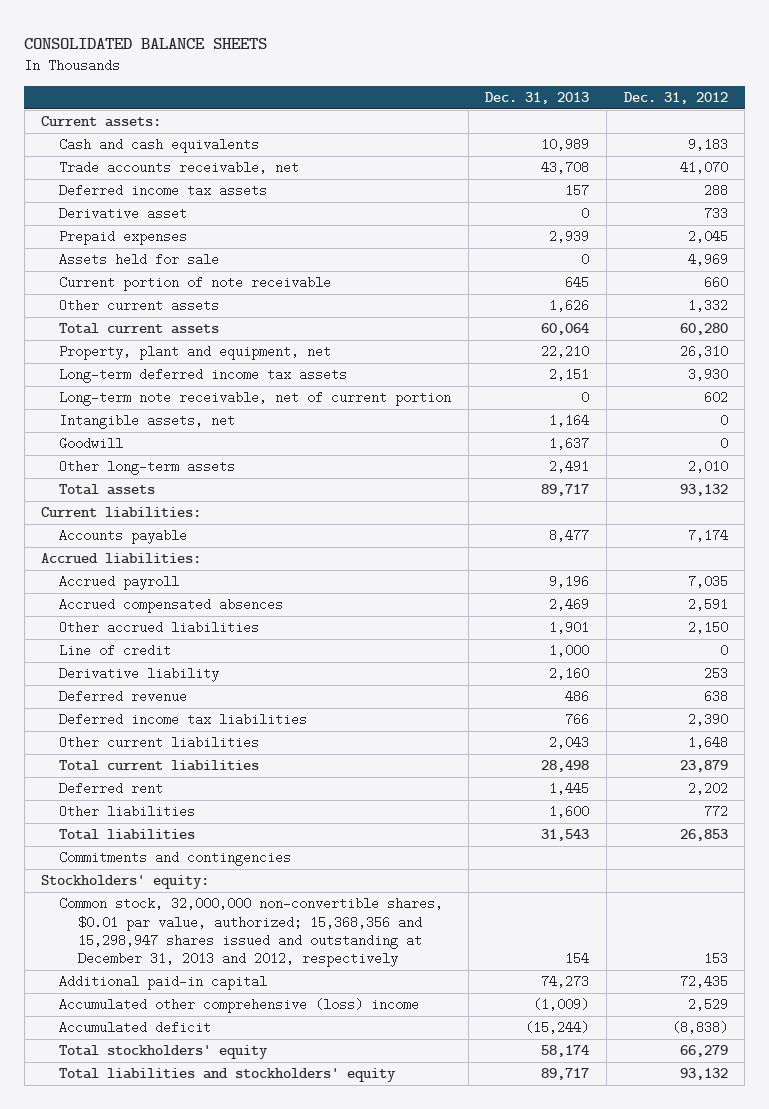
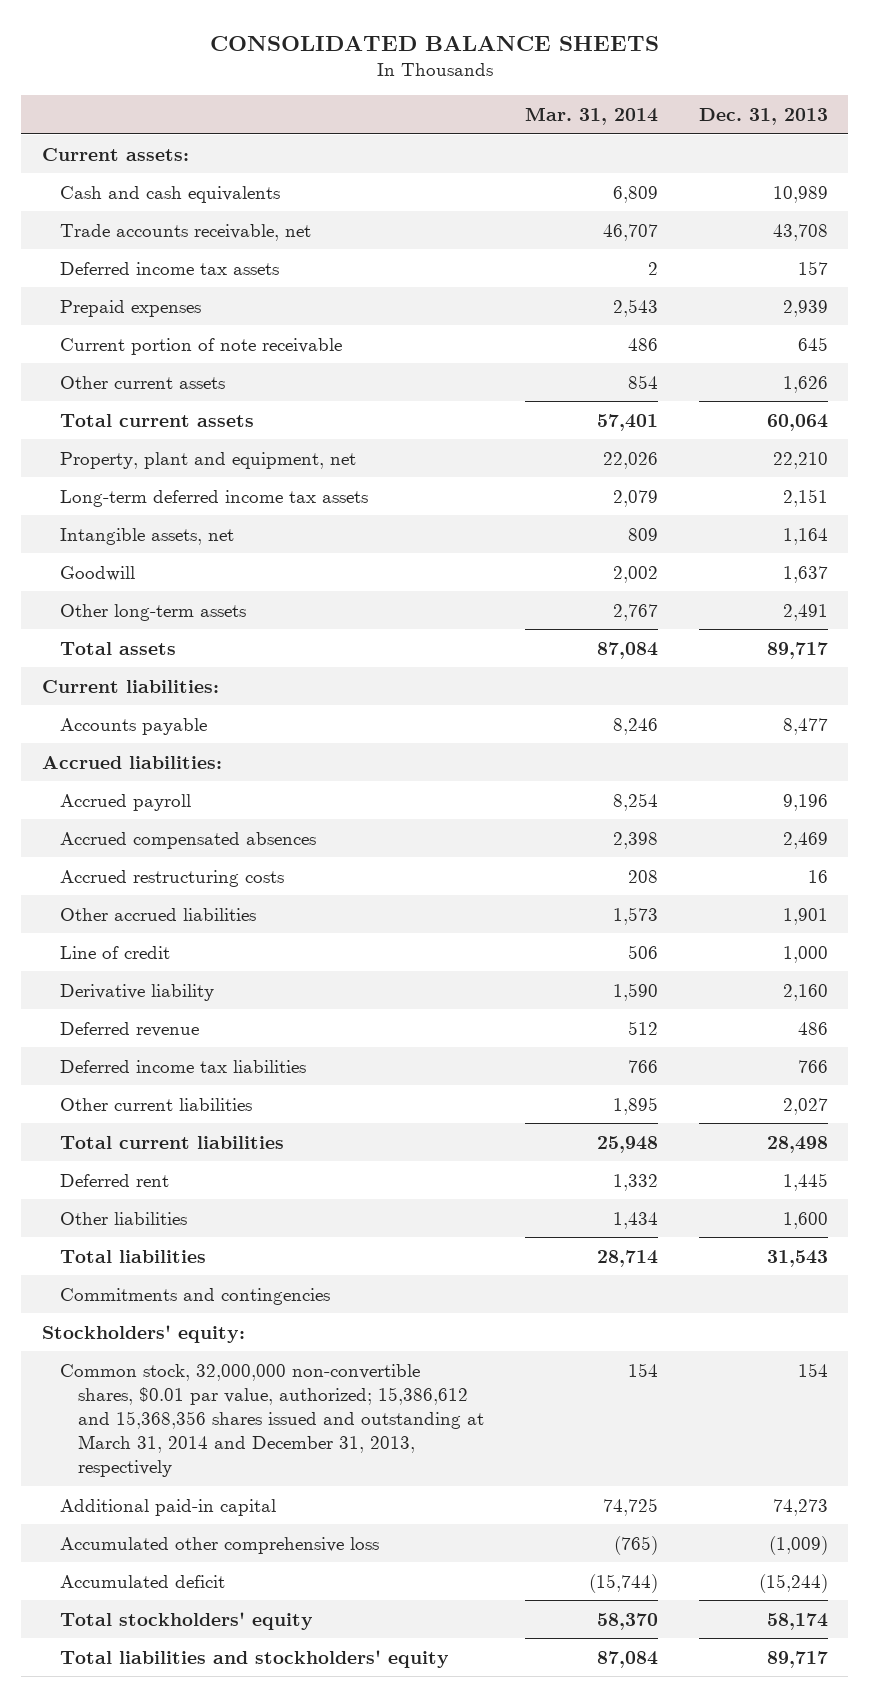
[623,91,728,104] Dec. 31, 2012 -> none
none -> [524,106,658,125] Mar. 31, 2014
[59,207,188,221] Derivative asset -> none
[59,253,220,267] Assets held for sale -> none
[59,391,452,407] Long-term note receivable, net of current portion -> none
none -> [59,869,284,887] Accrued restructuring costs
[549,736,590,750] 2,043 -> [782,1097,828,1115] 2,027
[59,897,444,968] Common stock, 32,000,000 non-convertible shares, $0.01 par value, authorized; 15,368,356 and 15,298,947 shares issued and outstanding at December 31, 2013 and 2012, respectively -> [59,1363,484,1478] Common stock, 32,000,000 non-convertible shares, $0.01 par value, authorized; 15,386,612 and 15,368,356 shares issued and outstanding at March 31, 2014 and December 31, 2013, respectively
[59,998,420,1014] Accumulated other comprehensive (loss) income -> [59,1536,379,1554] Accumulated other comprehensive loss

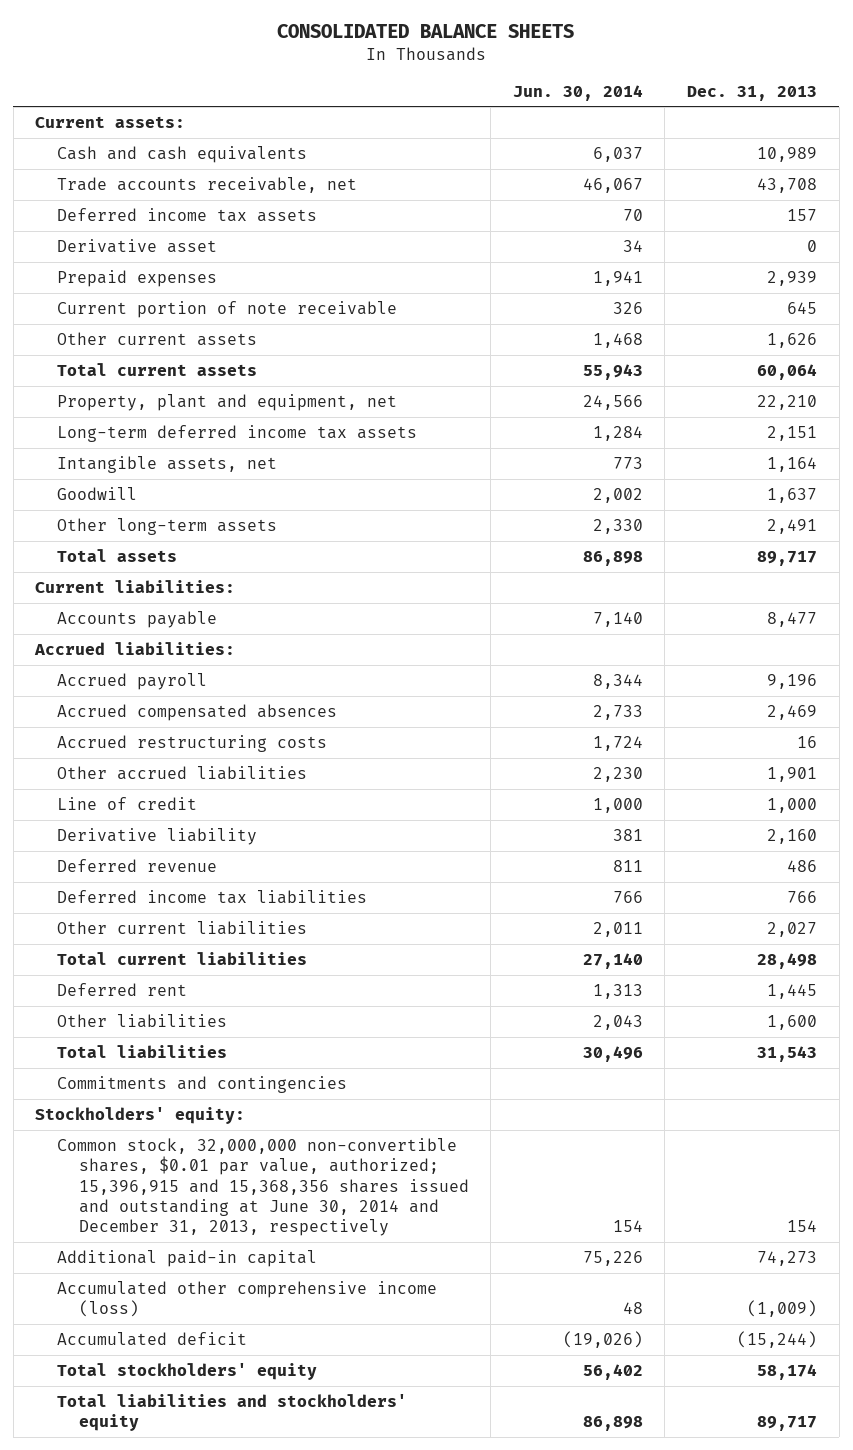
[524,106,658,125] Mar. 31, 2014 -> none
none -> [512,84,643,101] Jun. 30, 2014
none -> [57,238,218,253] Derivative asset
[59,1363,484,1478] Common stock, 32,000,000 non-convertible shares, $0.01 par value, authorized; 15,386,612 and 15,368,356 shares issued and outstanding at March 31, 2014 and December 31, 2013, respectively -> [57,1137,469,1237] Common stock, 32,000,000 non-convertible shares, $0.01 par value, authorized; 15,396,915 and 15,368,356 shares issued and outstanding at June 30, 2014 and December 31, 2013, respectively
[59,1536,379,1554] Accumulated other comprehensive loss -> [57,1280,438,1318] Accumulated other comprehensive income (loss)

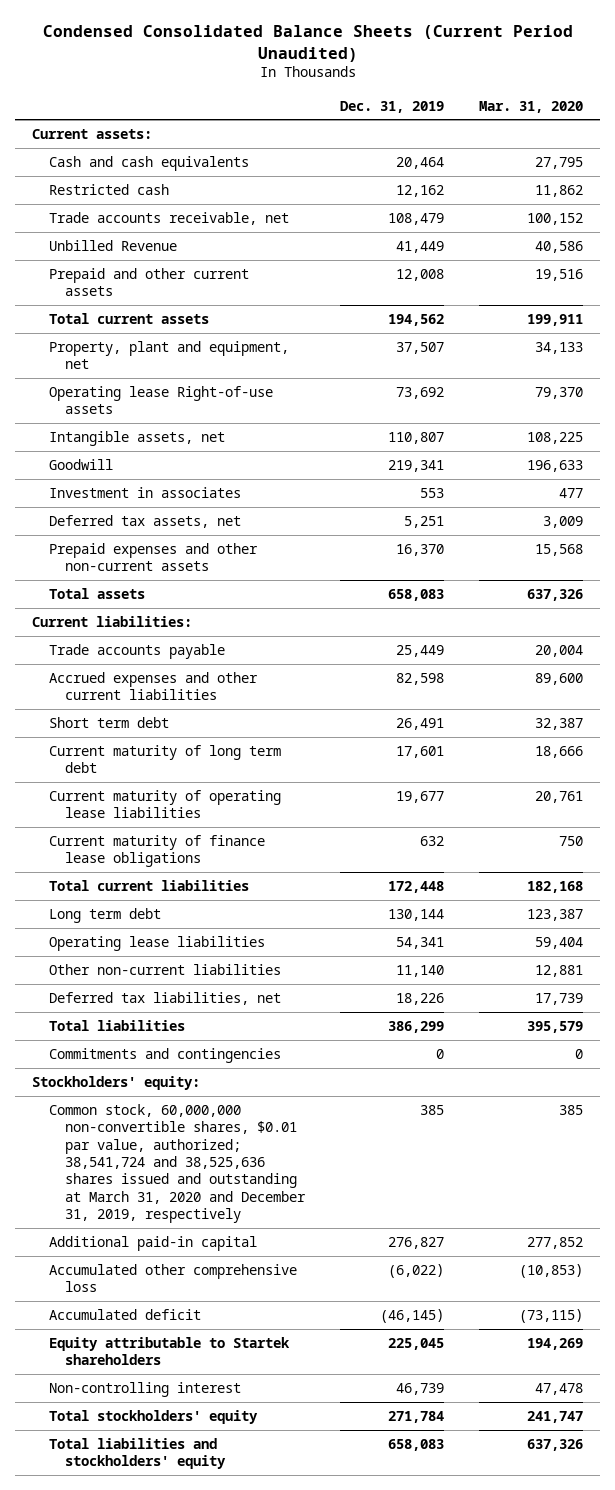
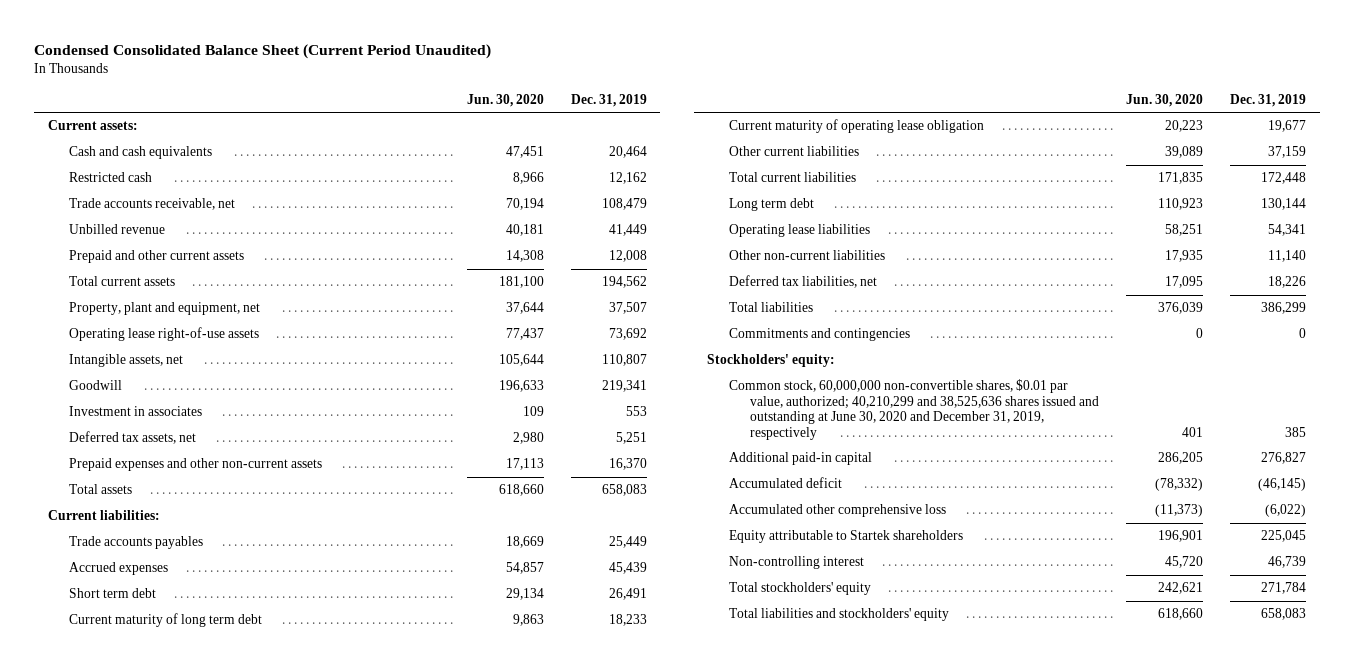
[42,24,573,62] Condensed Consolidated Balance Sheets (Current Period Unaudited) -> [34,44,492,60] Condensed Consolidated Balance Sheet (Current Period Unaudited)
[478,100,583,113] Mar. 31, 2020 -> none
none -> [466,93,544,107] Jun. 30, 2020
[48,240,177,252] Unbilled Revenue -> [69,224,166,235] Unbilled revenue
[48,386,273,415] Operating lease Right-of-use assets -> [69,327,260,342] Operating lease right-of-use assets
[48,672,258,701] Accrued expenses and other current liabilities -> none
[48,644,225,660] Trade accounts payable -> [69,536,204,550] Trade accounts payables
none -> [69,562,169,576] Accrued expenses
[48,835,265,868] Current maturity of finance lease obligations -> none
[395,746,444,759] 17,601 -> [608,614,647,627] 18,233
[48,790,281,819] Current maturity of operating lease liabilities -> [728,119,984,134] Current maturity of operating lease obligation
none -> [728,146,859,157] Other current liabilities
[48,1104,306,1224] Common stock, 60,000,000 non-convertible shares, $0.01 par value, authorized; 38,541,724 and 38,525,636 shares issued and outstanding at March 31, 2020 and December 31, 2019, respectively -> [728,379,1100,440] Common stock, 60,000,000 non-convertible shares, $0.01 par value, authorized; 40,210,299 and 38,525,636 shares issued and outstanding at June 30, 2020 and December 31, 2019, respectively
[48,1264,297,1293] Accumulated other comprehensive loss -> [728,504,946,518] Accumulated other comprehensive loss

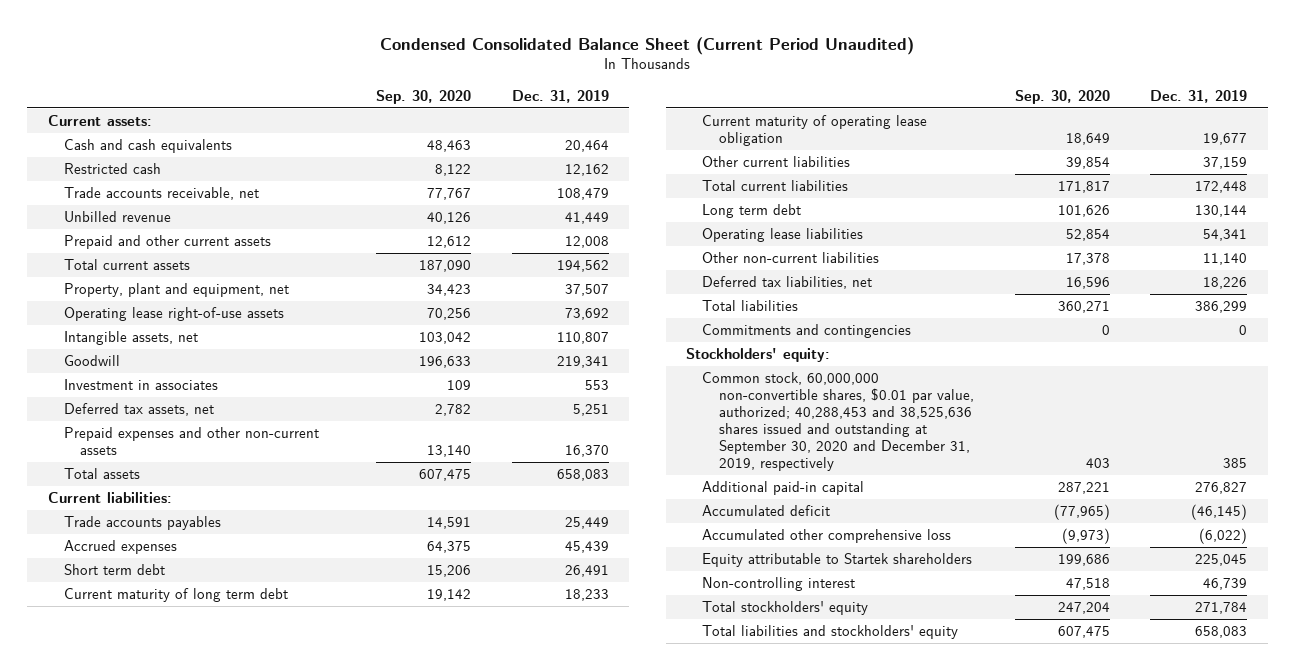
[466,93,544,107] Jun. 30, 2020 -> none
none -> [376,89,472,104] Sep. 30, 2020
[728,379,1100,440] Common stock, 60,000,000 non-convertible shares, $0.01 par value, authorized; 40,210,299 and 38,525,636 shares issued and outstanding at June 30, 2020 and December 31, 2019, respectively -> [702,372,974,471] Common stock, 60,000,000 non-convertible shares, $0.01 par value, authorized; 40,288,453 and 38,525,636 shares issued and outstanding at September 30, 2020 and December 31, 2019, respectively

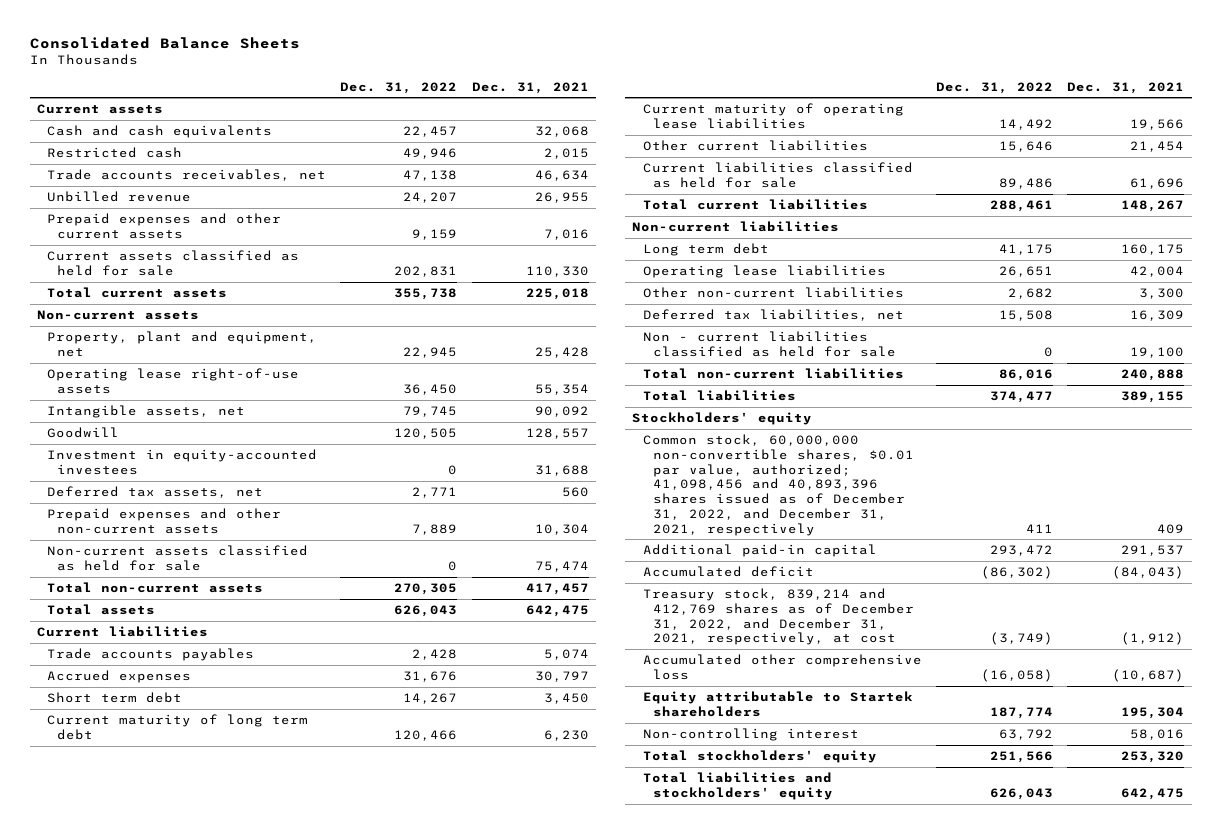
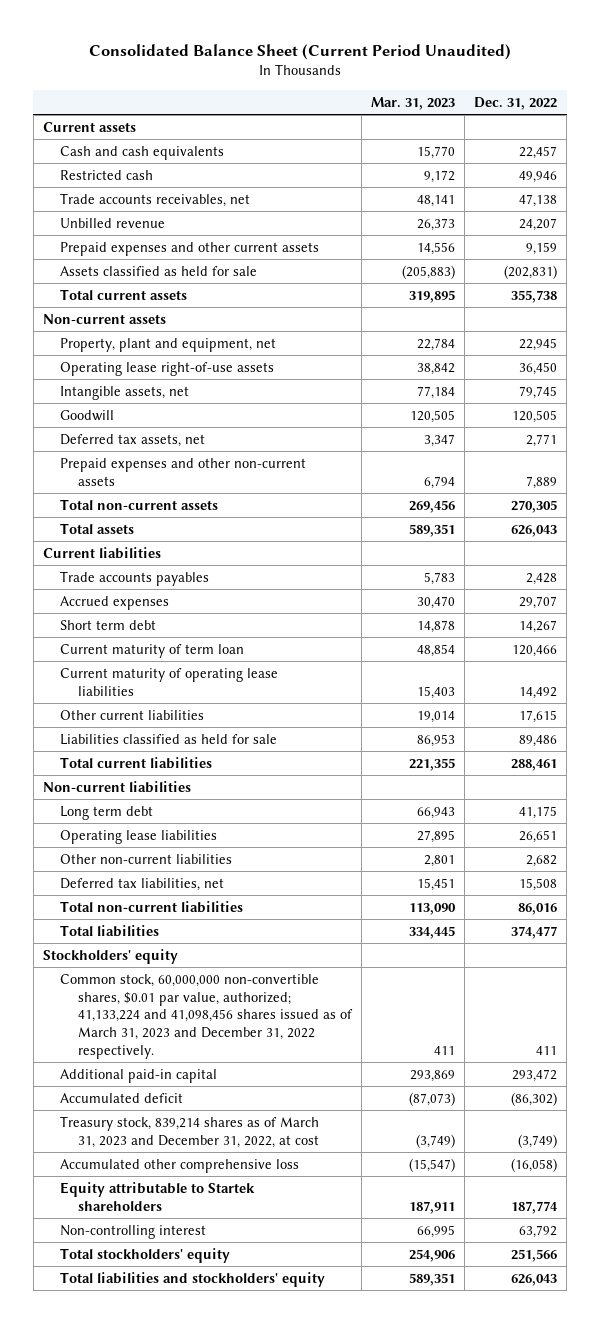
[29,36,300,49] Consolidated Balance Sheets -> [89,43,512,60] Consolidated Balance Sheet (Current Period Unaudited)
[471,81,589,94] Dec. 31, 2021 -> none
none -> [371,96,456,110] Mar. 31, 2023
[46,250,299,276] Current assets classified as held for sale -> [60,265,258,276] Assets classified as held for sale
[394,265,458,277] 202,831 -> [504,264,558,279] (202,831)
[46,449,317,475] Investment in equity-accounted investees -> none
[46,545,308,571] Non-current assets classified as held for sale -> none
[403,671,458,683] 31,676 -> [519,595,558,609] 29,707
[46,714,308,740] Current maturity of long term debt -> [60,643,245,658] Current maturity of term loan
[999,141,1054,153] 15,646 -> [519,709,558,723] 17,615
[642,162,913,188] Current liabilities classified as held for sale -> [60,733,278,745] Liabilities classified as held for sale
[642,331,896,357] Non - current liabilities classified as held for sale -> none
[642,434,914,536] Common stock, 60,000,000 non-convertible shares, $0.01 par value, authorized; 41,098,456 and 40,893,396 shares issued as of December 31, 2022, and December 31, 2021, respectively -> [60,973,353,1059] Common stock, 60,000,000 non-convertible shares, $0.01 par value, authorized; 41,133,224 and 41,098,456 shares issued as of March 31, 2023 and December 31, 2022 respectively.
[642,588,914,646] Treasury stock, 839,214 and 412,769 shares as of December 31, 2022, and December 31, 2021, respectively, at cost -> [60,1115,320,1148] Treasury stock, 839,214 shares as of March 31, 2023 and December 31, 2022, at cost

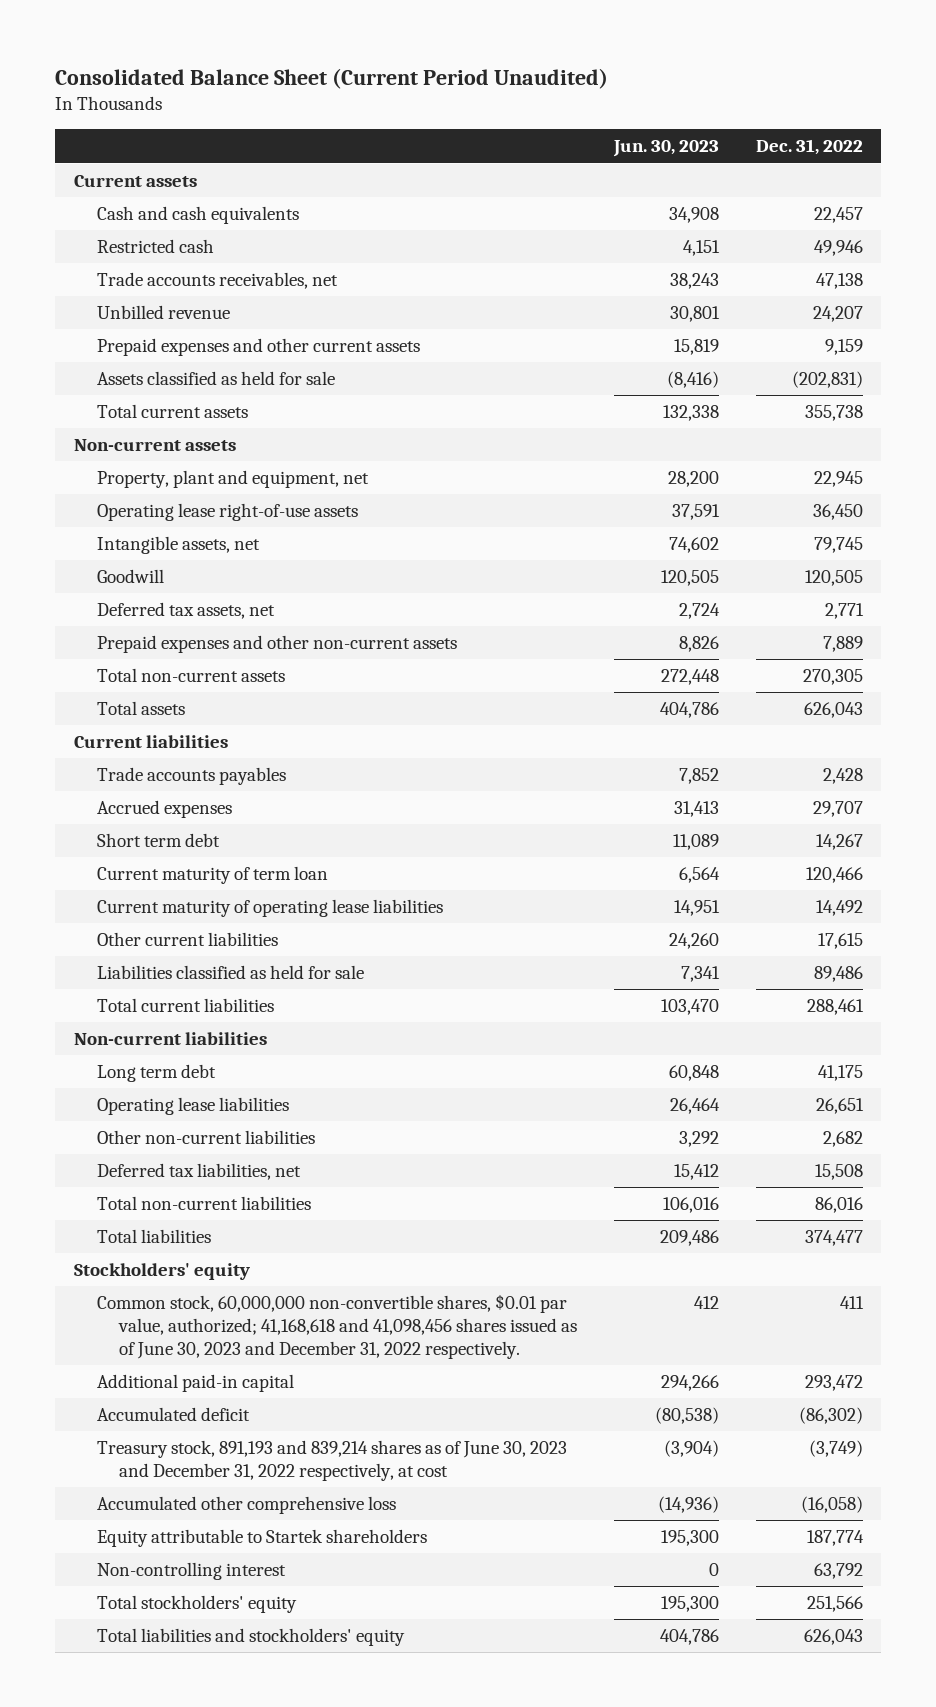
[371,96,456,110] Mar. 31, 2023 -> none
none -> [612,140,719,158] Jun. 30, 2023
[60,973,353,1059] Common stock, 60,000,000 non-convertible shares, $0.01 par value, authorized; 41,133,224 and 41,098,456 shares issued as of March 31, 2023 and December 31, 2022 respectively. -> [96,1294,578,1359] Common stock, 60,000,000 non-convertible shares, $0.01 par value, authorized; 41,168,618 and 41,098,456 shares issued as of June 30, 2023 and December 31, 2022 respectively.
[60,1115,320,1148] Treasury stock, 839,214 shares as of March 31, 2023 and December 31, 2022, at cost -> [96,1440,567,1482] Treasury stock, 891,193 and 839,214 shares as of June 30, 2023 and December 31, 2022 respectively, at cost

